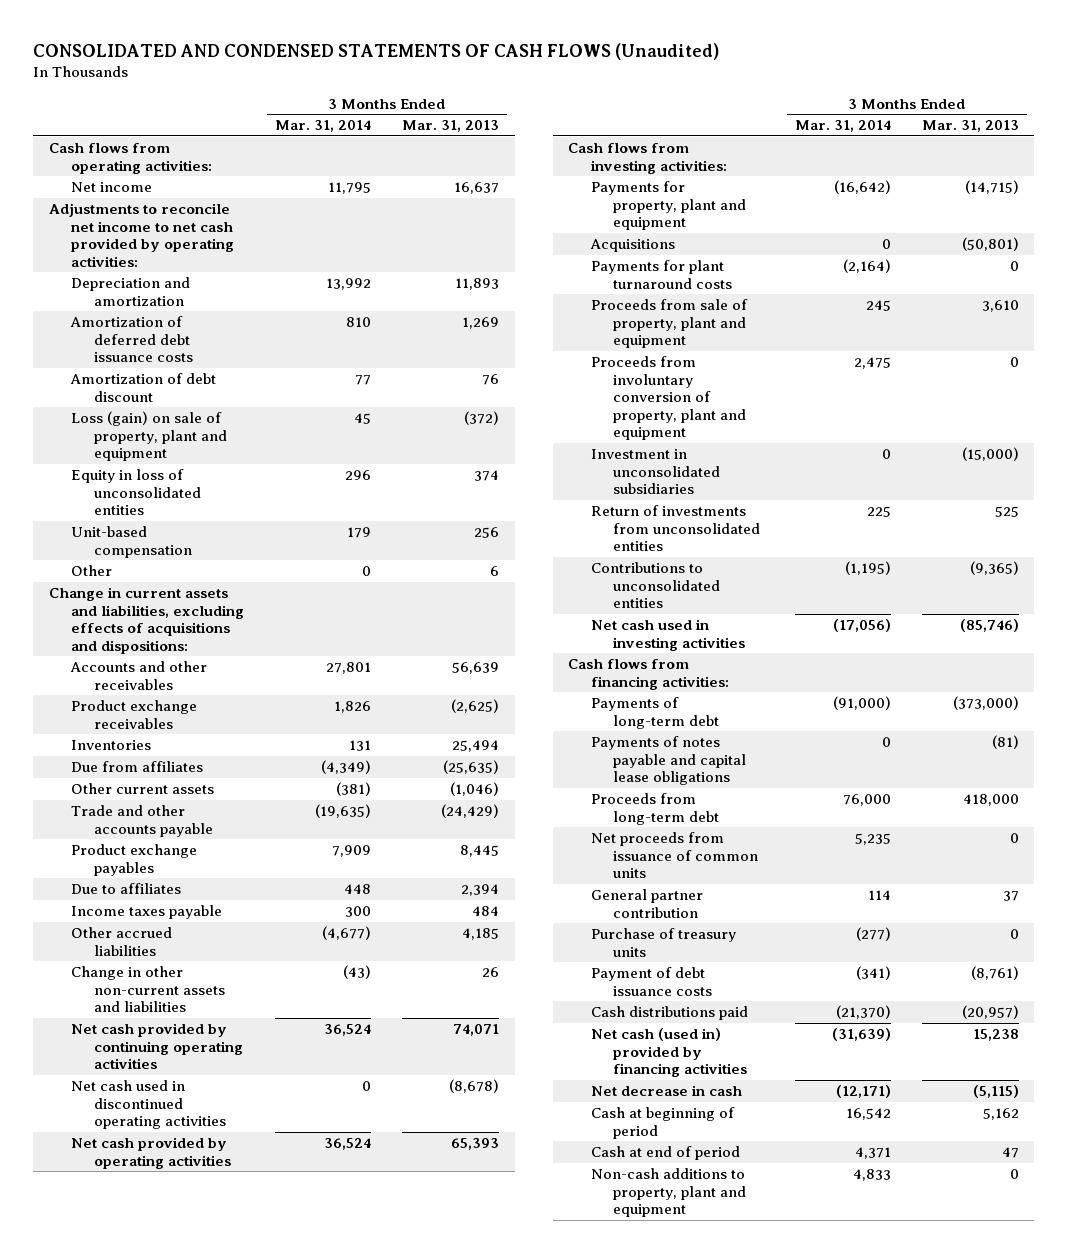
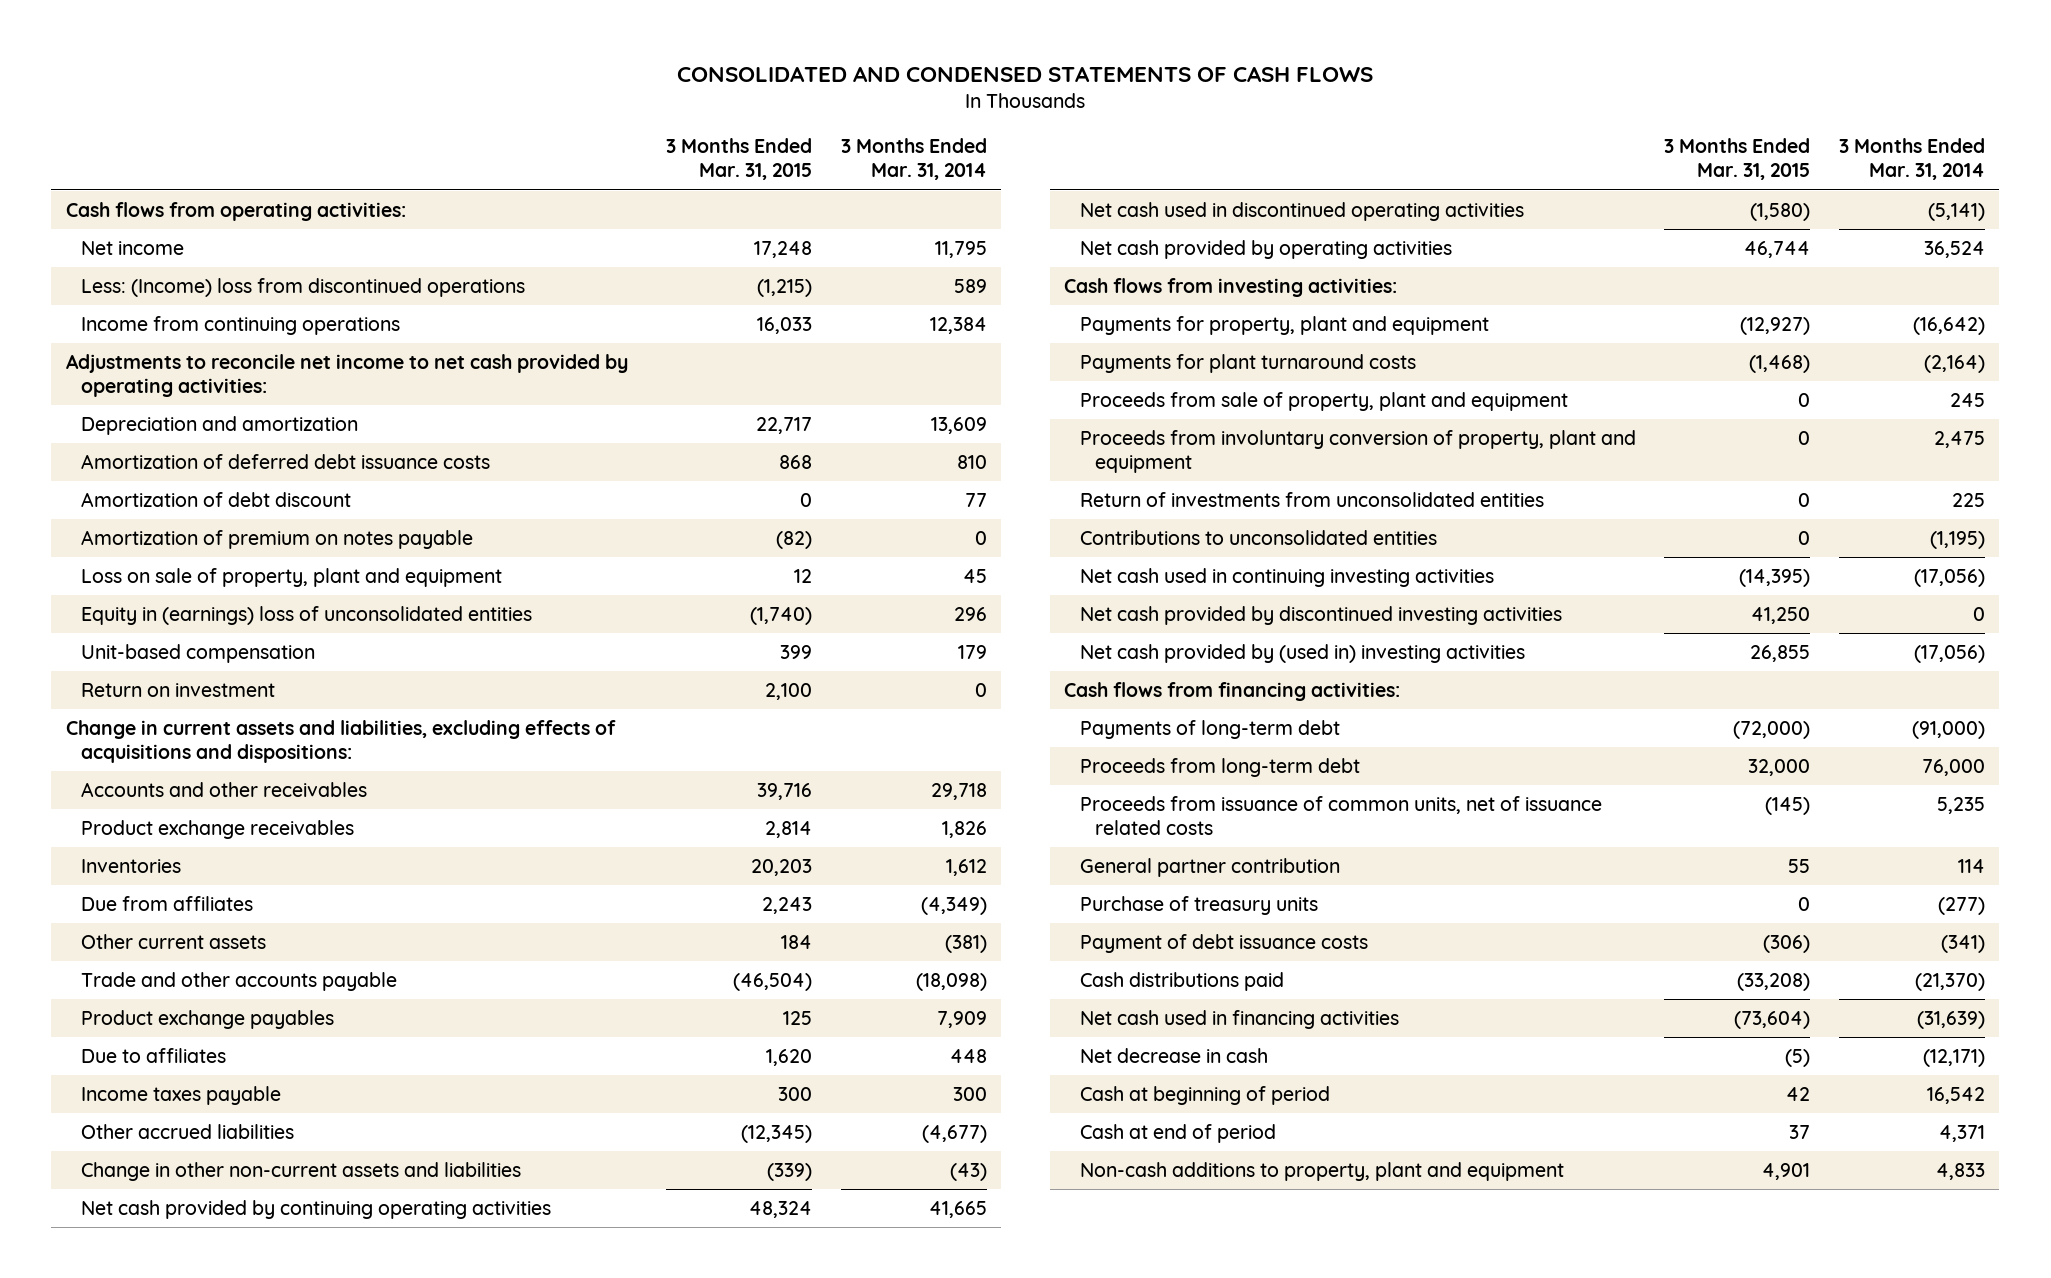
[33,42,720,60] CONSOLIDATED AND CONDENSED STATEMENTS OF CASH FLOWS (Unaudited) -> [677,65,1374,82] CONSOLIDATED AND CONDENSED STATEMENTS OF CASH FLOWS
[402,120,500,133] Mar. 31, 2013 -> none
none -> [666,138,813,181] 3 Months Ended Mar. 31, 2015
none -> [81,278,526,298] Less: (Income) loss from discontinued operations
none -> [81,316,401,336] Income from continuing operations
[326,278,372,291] 13,992 -> [930,417,987,435] 13,609
none -> [81,530,474,550] Amortization of premium on notes payable
[71,411,227,462] Loss (gain) on sale of property, plant and equipment -> [81,568,503,588] Loss on sale of property, plant and equipment
[71,469,201,516] Equity in loss of unconsolidated entities -> [81,606,533,626] Equity in (earnings) loss of unconsolidated entities
[71,565,113,577] Other -> none
none -> [81,683,276,698] Return on investment
[326,662,372,675] 27,801 -> [930,783,987,801] 29,718
[349,740,372,752] 131 -> [945,859,987,877] 1,612
[315,804,372,819] (19,635) -> [915,973,987,992] (18,098)
[324,1024,372,1037] 36,524 -> [928,1201,987,1219] 41,665
[362,1081,372,1092] 0 -> [1928,203,1986,222] (5,141)
[589,239,675,253] Acquisitions -> none
[590,449,721,495] Investment in unconsolidated subsidiaries -> none
none -> [1079,568,1494,588] Net cash used in continuing investing activities
none -> [1079,606,1562,626] Net cash provided by discontinued investing activities
[590,619,746,651] Net cash used in investing activities -> [1079,644,1525,664] Net cash provided by (used in) investing activities
[590,736,747,786] Payments of notes payable and capital lease obligations -> none
[590,832,759,879] Net proceeds from issuance of common units -> [1079,796,1602,836] Proceeds from issuance of common units, net of issuance related costs
[590,1028,748,1078] Net cash (used in) provided by financing activities -> [1079,1010,1399,1030] Net cash used in financing activities

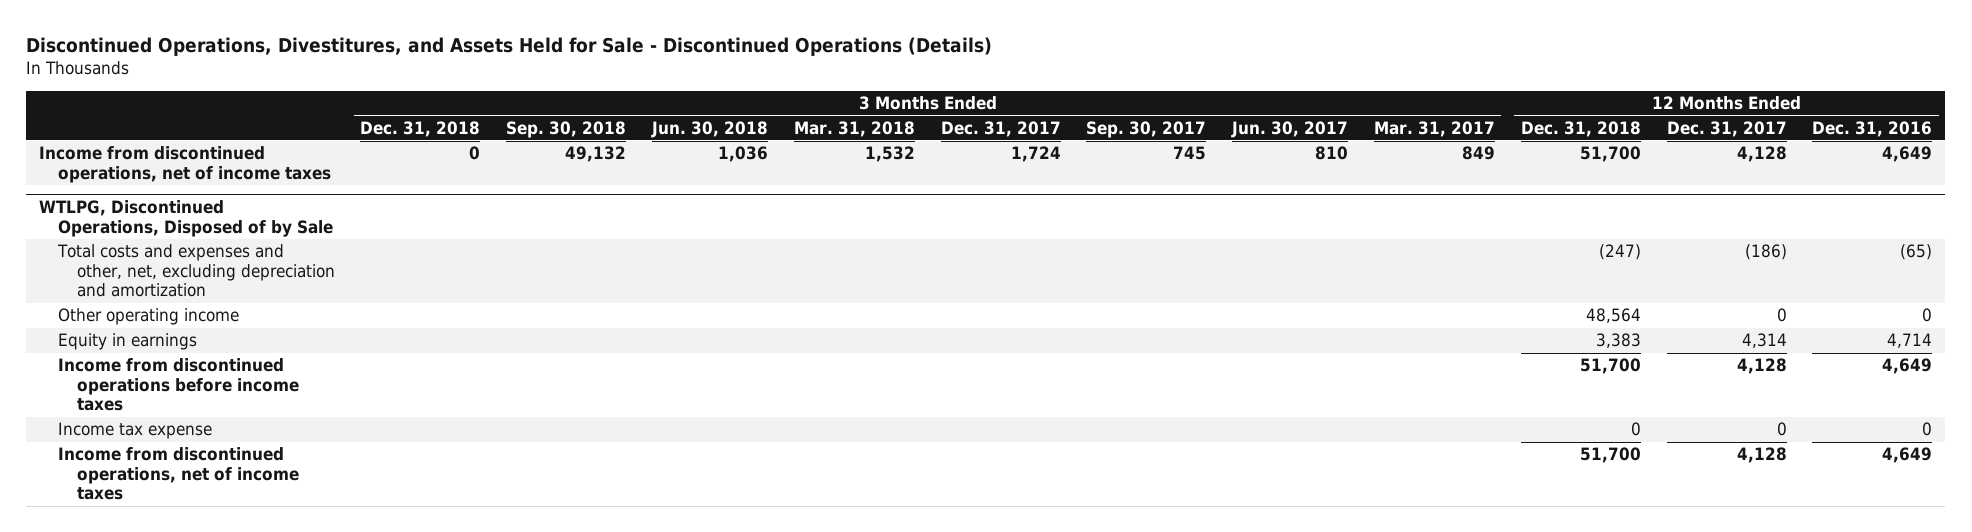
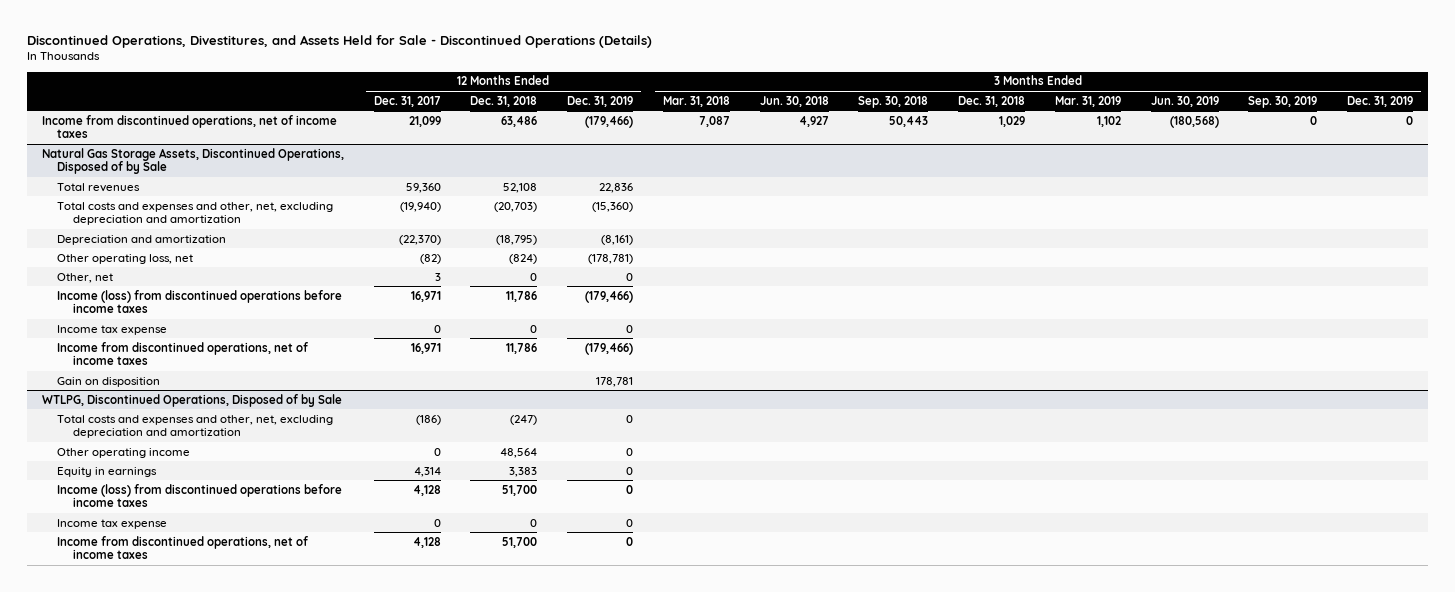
[940,120,1061,137] Dec. 31, 2017 -> none
[1086,120,1207,138] Sep. 30, 2017 -> none
[1231,120,1349,138] Jun. 30, 2017 -> none
[1373,120,1495,137] Mar. 31, 2017 -> none
[1812,120,1933,137] Dec. 31, 2016 -> none
none -> [567,95,634,107] Dec. 31, 2019
none -> [1054,95,1121,107] Mar. 31, 2019
none -> [1150,95,1219,107] Jun. 30, 2019
none -> [1248,95,1318,108] Sep. 30, 2019
none -> [1347,95,1414,107] Dec. 31, 2019
[469,146,481,161] 0 -> [999,115,1026,127] 1,029
[565,146,627,163] 49,132 -> [889,115,929,127] 50,443
[718,146,769,163] 1,036 -> [798,115,829,127] 4,927
[864,146,915,163] 1,532 -> [698,115,730,127] 7,087
[1579,146,1641,163] 51,700 -> [501,115,538,127] 63,486
[1736,146,1787,163] 4,128 -> [408,115,441,127] 21,099
none -> [41,147,344,175] Natural Gas Storage Assets, Discontinued Operations, Disposed of by Sale
none -> [57,182,141,192] Total revenues
none -> [57,201,334,226] Total costs and expenses and other, net, excluding depreciation and amortization
none -> [57,234,227,245] Depreciation and amortization
none -> [57,253,194,264] Other operating loss, net
none -> [57,272,114,283] Other, net
none -> [57,289,343,314] Income (loss) from discontinued operations before income taxes
none -> [57,324,168,335] Income tax expense
none -> [57,341,309,366] Income from discontinued operations, net of income taxes
none -> [57,376,161,387] Gain on disposition
[57,358,299,412] Income from discontinued operations before income taxes -> [57,483,343,508] Income (loss) from discontinued operations before income taxes

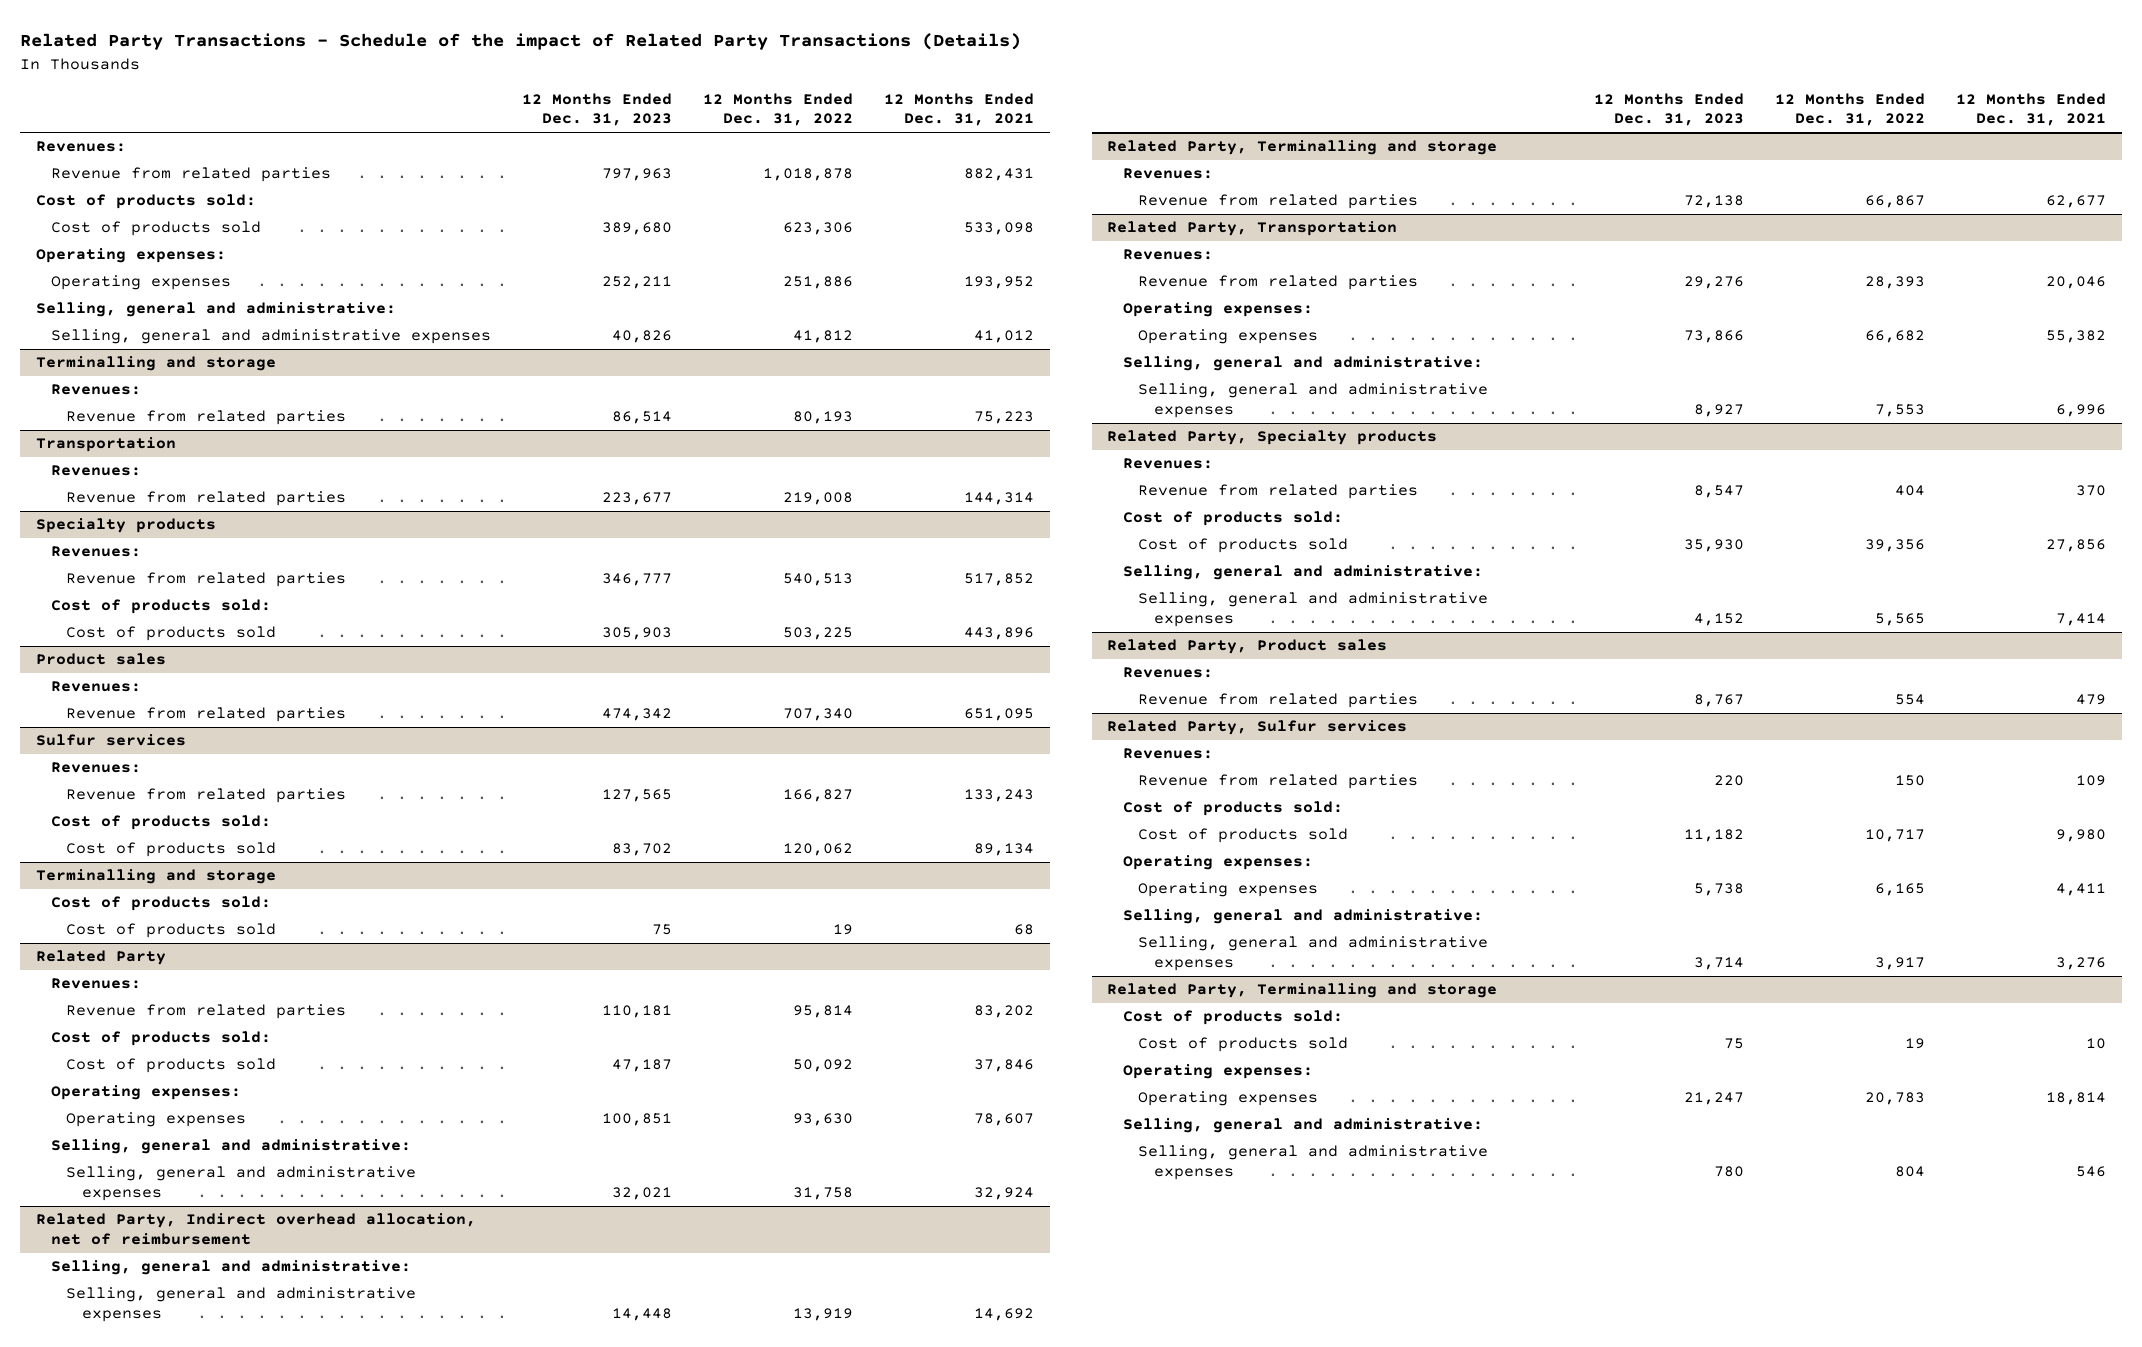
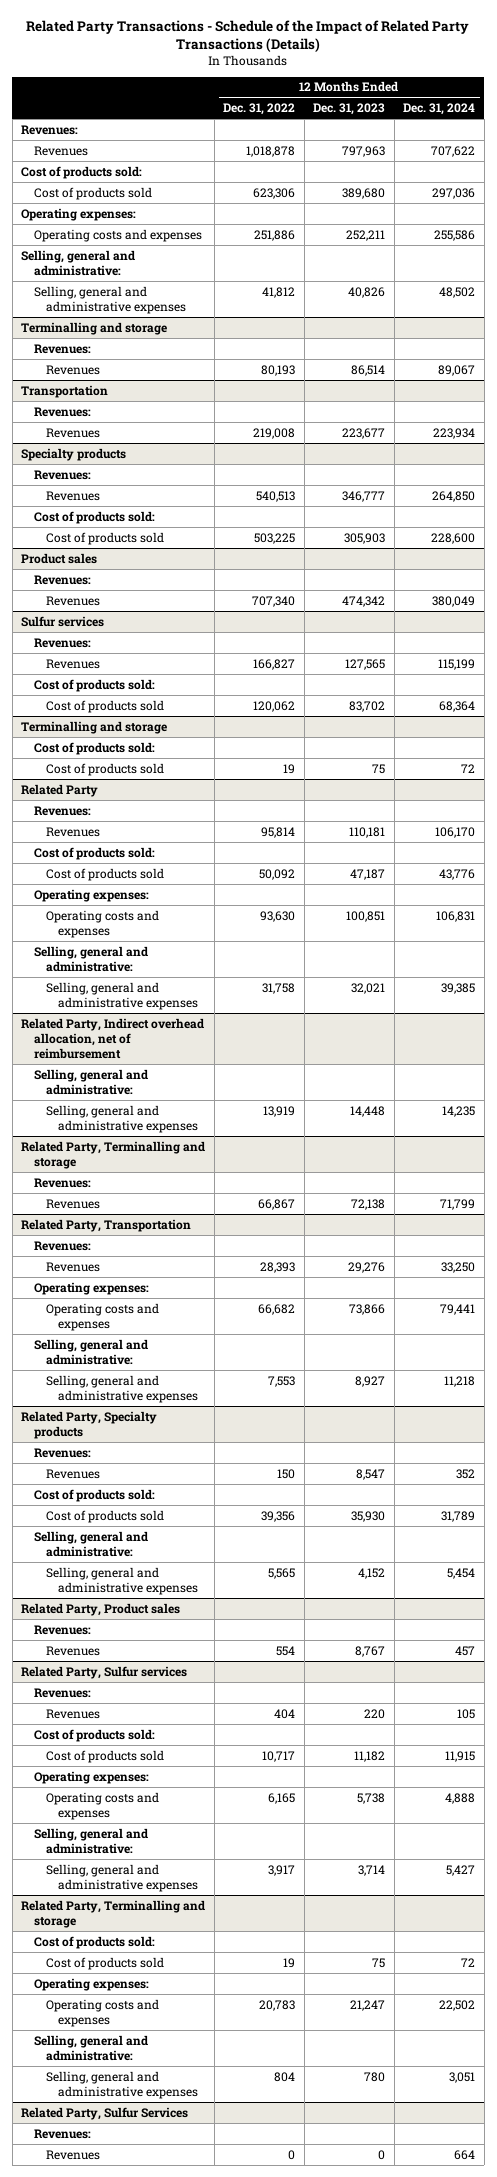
[20,33,1022,51] Related Party Transactions - Schedule of the impact of Related Party Transactions (Details) -> [26,19,470,52] Related Party Transactions - Schedule of the Impact of Related Party Transactions (Details)
[884,92,1035,127] 12 Months Ended Dec. 31, 2021 -> none
none -> [403,102,476,115] Dec. 31, 2024
[51,167,332,183] Revenue from related parties -> [33,145,88,156] Revenues
[51,275,232,291] Operating expenses -> [33,228,202,242] Operating costs and expenses
[66,410,347,426] Revenue from related parties -> [45,364,100,375] Revenues
[66,491,347,507] Revenue from related parties -> [45,427,100,438] Revenues
[66,572,347,588] Revenue from related parties -> [45,490,100,501] Revenues
[66,707,347,723] Revenue from related parties -> [45,595,100,606] Revenues
[66,788,347,804] Revenue from related parties -> [45,658,100,669] Revenues
[66,1004,347,1020] Revenue from related parties -> [45,826,100,837] Revenues
[66,1112,247,1128] Operating expenses -> [45,909,159,938] Operating costs and expenses
[1138,194,1419,210] Revenue from related parties -> [45,1198,100,1209] Revenues
[1138,275,1419,291] Revenue from related parties -> [45,1261,100,1272] Revenues
[1138,329,1319,345] Operating expenses -> [45,1302,159,1331] Operating costs and expenses
[1138,484,1419,500] Revenue from related parties -> none
none -> [45,1468,100,1479] Revenues
[1138,693,1419,709] Revenue from related parties -> [45,1645,100,1656] Revenues
[1138,774,1419,790] Revenue from related parties -> none
none -> [45,1708,100,1719] Revenues
[1138,882,1319,898] Operating expenses -> [45,1791,159,1820] Operating costs and expenses
[1138,1091,1319,1107] Operating expenses -> [45,1998,159,2027] Operating costs and expenses
none -> [21,2106,189,2120] Related Party, Sulfur Services
none -> [33,2128,91,2139] Revenues:
none -> [45,2149,100,2160] Revenues

